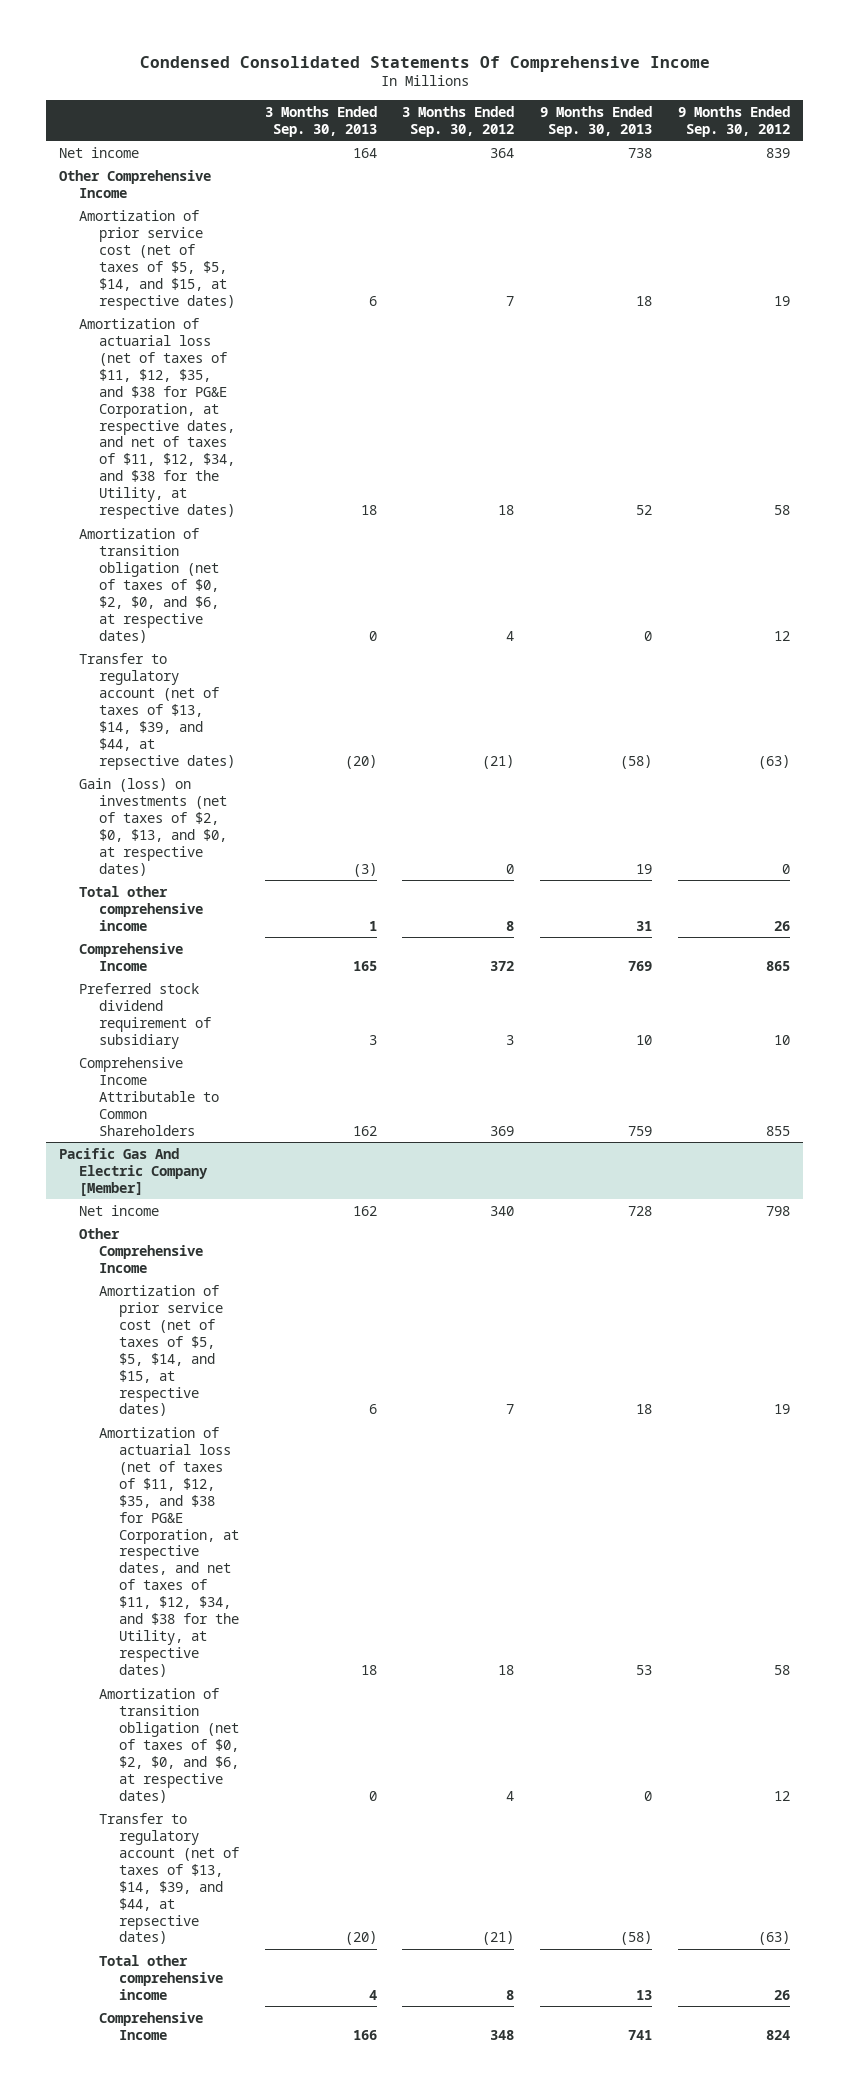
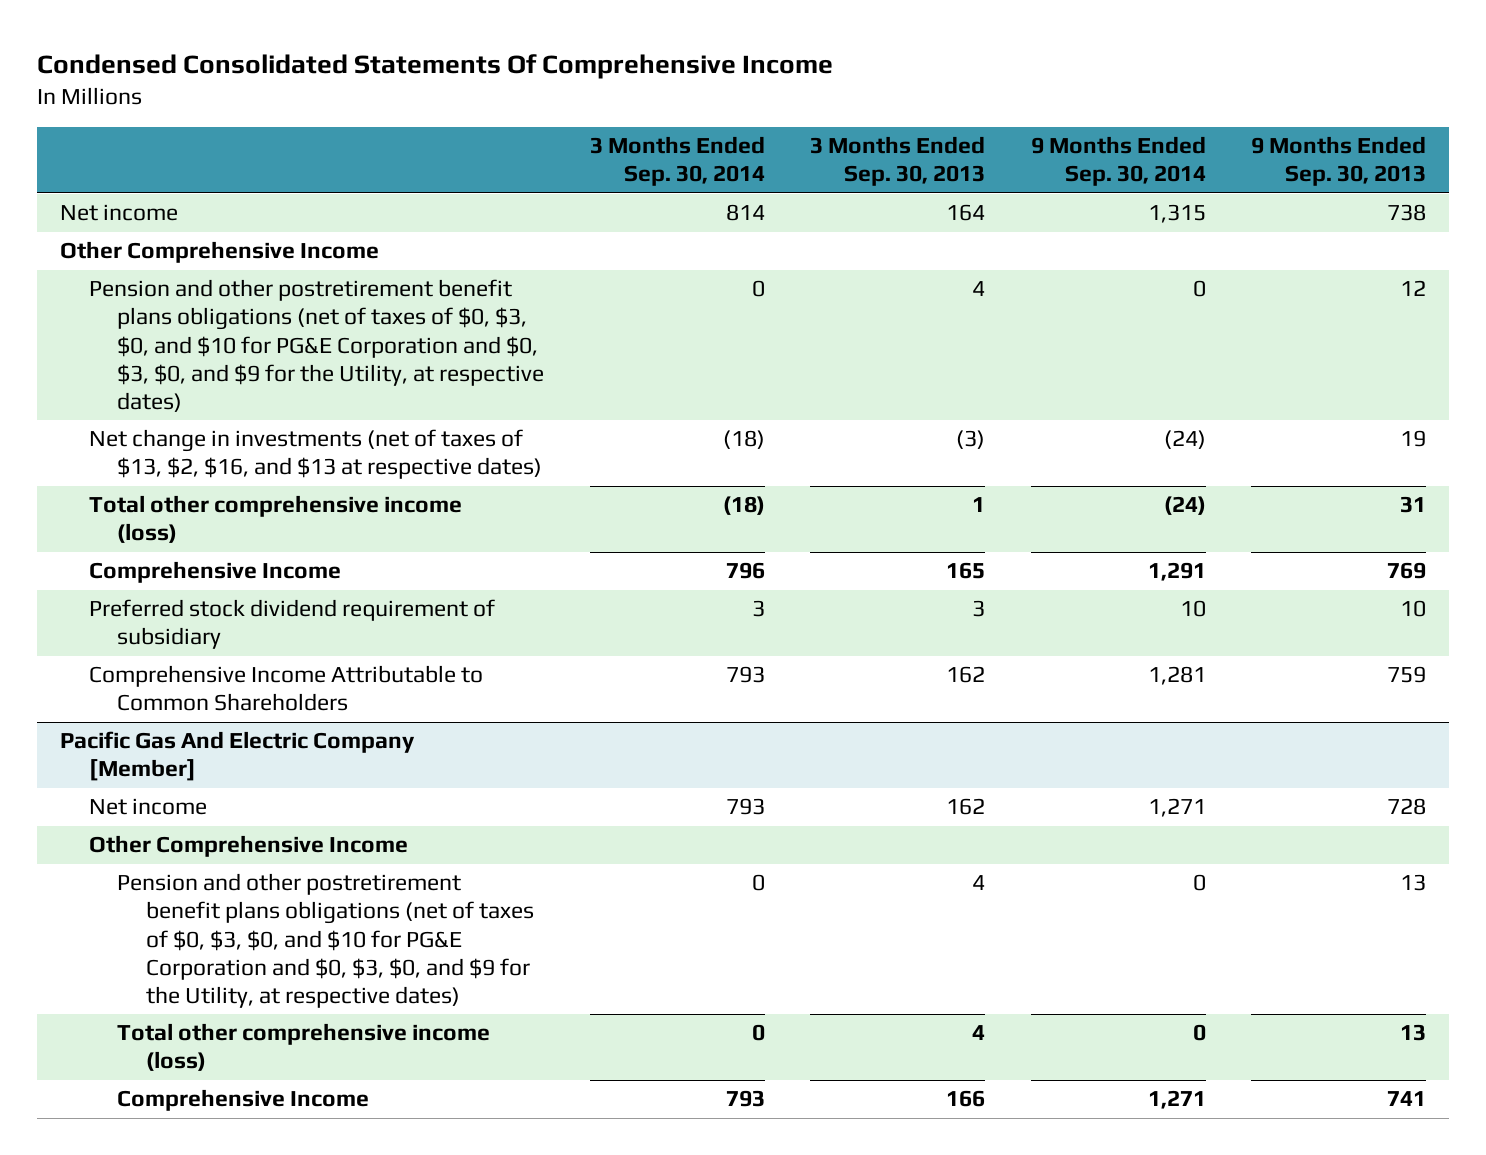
[402,105,515,137] 3 Months Ended Sep. 30, 2012 -> none
[678,105,791,137] 9 Months Ended Sep. 30, 2012 -> none
none -> [589,135,765,187] 3 Months Ended Sep. 30, 2014
none -> [1030,135,1206,187] 9 Months Ended Sep. 30, 2014
[78,317,235,520] Amortization of actuarial loss (net of taxes of $11, $12, $35, and $38 for PG&E Corporation, at respective dates, and net of taxes of $11, $12, $34, and $38 for the Utility, at respective dates) -> none
[78,527,219,643] Amortization of transition obligation (net of taxes of $0, $2, $0, and $6, at respective dates) -> none
[78,652,235,770] Transfer to regulatory account (net of taxes of $13, $14, $39, and $44, at repsective dates) -> none
[78,209,235,310] Amortization of prior service cost (net of taxes of $5, $5, $14, and $15, at respective dates) -> [88,279,545,413] Pension and other postretirement benefit plans obligations (net of taxes of $0, $3, $0, and $10 for PG&E Corporation and $0, $3, $0, and $9 for the Utility, at respective dates)
[368,295,377,306] 6 -> [972,281,986,297] 4
[636,295,653,306] 18 -> [1400,280,1427,297] 12
[78,777,227,876] Gain (loss) on investments (net of taxes of $2, $0, $13, and $0, at respective dates) -> [88,429,543,480] Net change in investments (net of taxes of $13, $2, $16, and $13 at respective dates)
[78,885,203,931] Total other comprehensive income -> [88,495,462,544] Total other comprehensive income (loss)
[98,1426,239,1678] Amortization of actuarial loss (net of taxes of $11, $12, $35, and $38 for PG&E Corporation, at respective dates, and net of taxes of $11, $12, $34, and $38 for the Utility, at respective dates) -> none
[98,1687,239,1803] Amortization of transition obligation (net of taxes of $0, $2, $0, and $6, at respective dates) -> none
[98,1812,239,1945] Transfer to regulatory account (net of taxes of $13, $14, $39, and $44, at repsective dates) -> none
[98,1284,223,1417] Amortization of prior service cost (net of taxes of $5, $5, $14, and $15, at respective dates) -> [117,873,535,1009] Pension and other postretirement benefit plans obligations (net of taxes of $0, $3, $0, and $10 for PG&E Corporation and $0, $3, $0, and $9 for the Utility, at respective dates)
[368,1404,377,1415] 6 -> [972,875,986,891] 4
[636,1404,653,1415] 18 -> [1400,874,1427,892] 13
[98,1954,223,2000] Total other comprehensive income -> [117,1023,491,1072] Total other comprehensive income (loss)

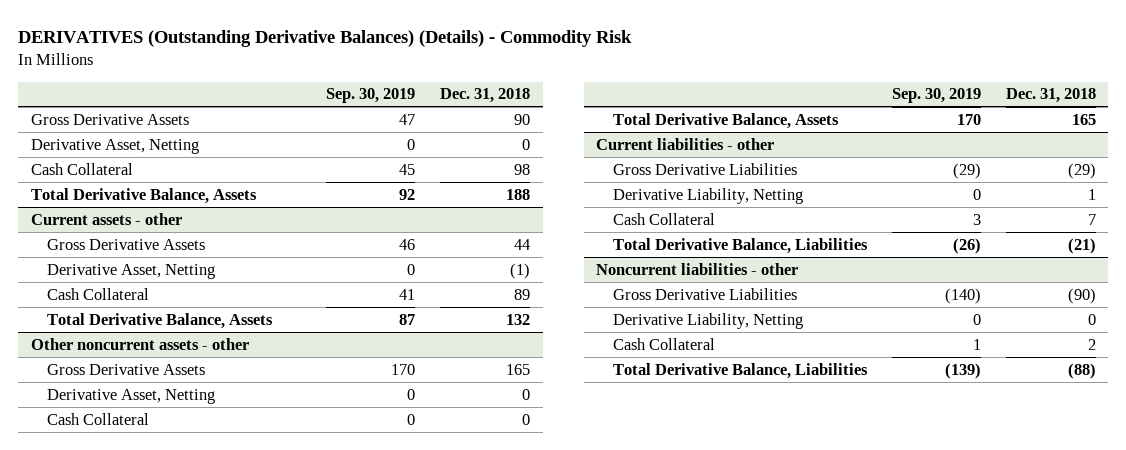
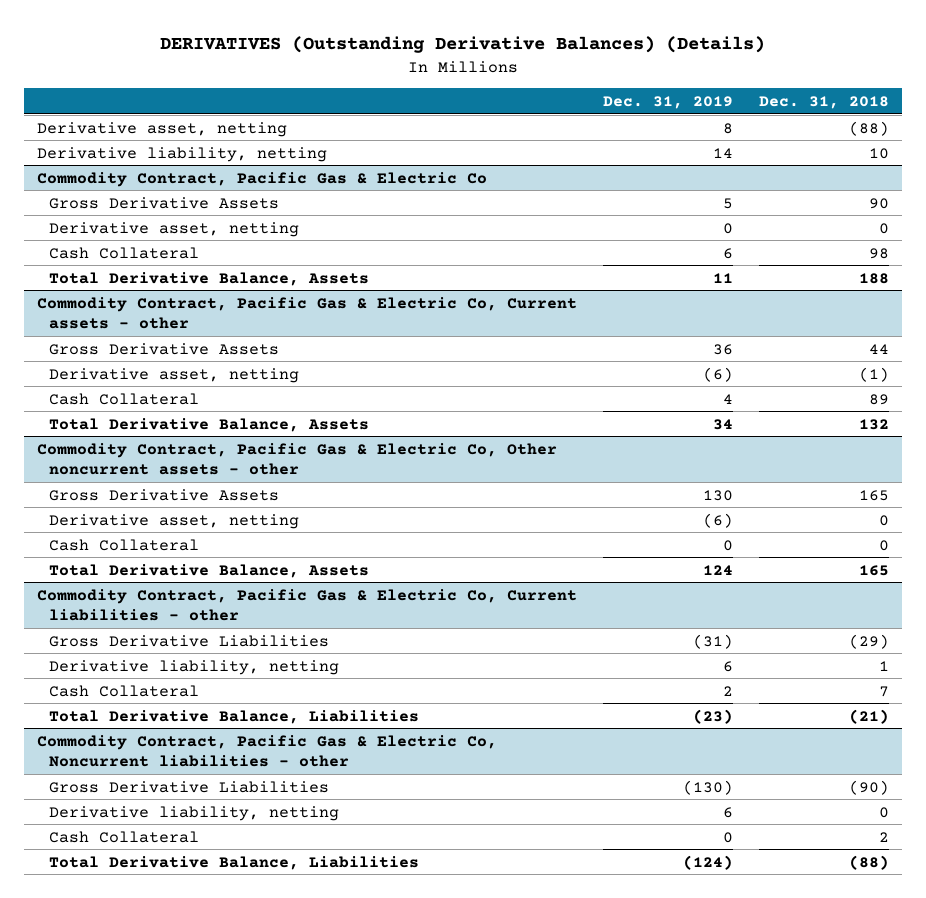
[18,30,633,48] DERIVATIVES (Outstanding Derivative Balances) (Details) - Commodity Risk -> [160,36,766,54] DERIVATIVES (Outstanding Derivative Balances) (Details)
[326,88,416,104] Sep. 30, 2019 -> none
none -> [603,95,734,109] Dec. 31, 2019
none -> [36,121,287,137] Derivative asset, netting
none -> [36,146,327,162] Derivative liability, netting
none -> [36,171,487,187] Commodity Contract, Pacific Gas & Electric Co
[30,138,199,154] Derivative Asset, Netting -> [49,221,300,237] Derivative asset, netting
[30,212,182,225] Current assets - other -> none
none -> [36,296,577,329] Commodity Contract, Pacific Gas & Electric Co, Current assets - other
[47,263,216,279] Derivative Asset, Netting -> [49,367,300,383] Derivative asset, netting
[30,337,249,350] Other noncurrent assets - other -> none
none -> [36,442,557,475] Commodity Contract, Pacific Gas & Electric Co, Other noncurrent assets - other
[47,388,216,404] Derivative Asset, Netting -> [49,513,300,529] Derivative asset, netting
[596,137,775,150] Current liabilities - other -> none
none -> [36,588,577,621] Commodity Contract, Pacific Gas & Electric Co, Current liabilities - other
[612,187,803,204] Derivative Liability, Netting -> [49,659,340,675] Derivative liability, netting
[596,262,799,275] Noncurrent liabilities - other -> none
none -> [36,734,497,767] Commodity Contract, Pacific Gas & Electric Co, Noncurrent liabilities - other
[612,312,803,329] Derivative Liability, Netting -> [49,805,340,821] Derivative liability, netting

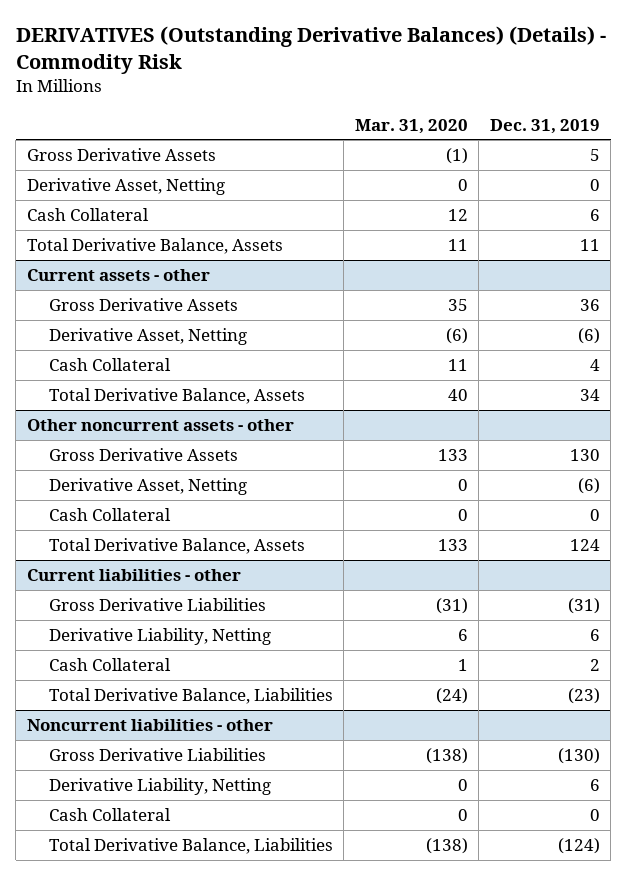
[160,36,766,54] DERIVATIVES (Outstanding Derivative Balances) (Details) -> [15,26,606,74] DERIVATIVES (Outstanding Derivative Balances) (Details) - Commodity Risk
[759,95,890,109] Dec. 31, 2018 -> none
none -> [354,118,468,134] Mar. 31, 2020
[36,121,287,137] Derivative asset, netting -> none
[36,146,327,162] Derivative liability, netting -> none
[36,171,487,187] Commodity Contract, Pacific Gas & Electric Co -> none
[49,221,300,237] Derivative asset, netting -> [26,178,225,196] Derivative Asset, Netting
[36,296,577,329] Commodity Contract, Pacific Gas & Electric Co, Current assets - other -> none
none -> [26,269,210,282] Current assets - other
[49,367,300,383] Derivative asset, netting -> [48,328,247,346] Derivative Asset, Netting
[36,442,557,475] Commodity Contract, Pacific Gas & Electric Co, Other noncurrent assets - other -> none
none -> [26,419,294,432] Other noncurrent assets - other
[49,513,300,529] Derivative asset, netting -> [48,478,247,496] Derivative Asset, Netting
[36,588,577,621] Commodity Contract, Pacific Gas & Electric Co, Current liabilities - other -> none
none -> [26,569,241,582] Current liabilities - other
[49,659,340,675] Derivative liability, netting -> [48,628,271,646] Derivative Liability, Netting
[36,734,497,767] Commodity Contract, Pacific Gas & Electric Co, Noncurrent liabilities - other -> none
none -> [26,719,273,732] Noncurrent liabilities - other
[49,805,340,821] Derivative liability, netting -> [48,778,271,796] Derivative Liability, Netting

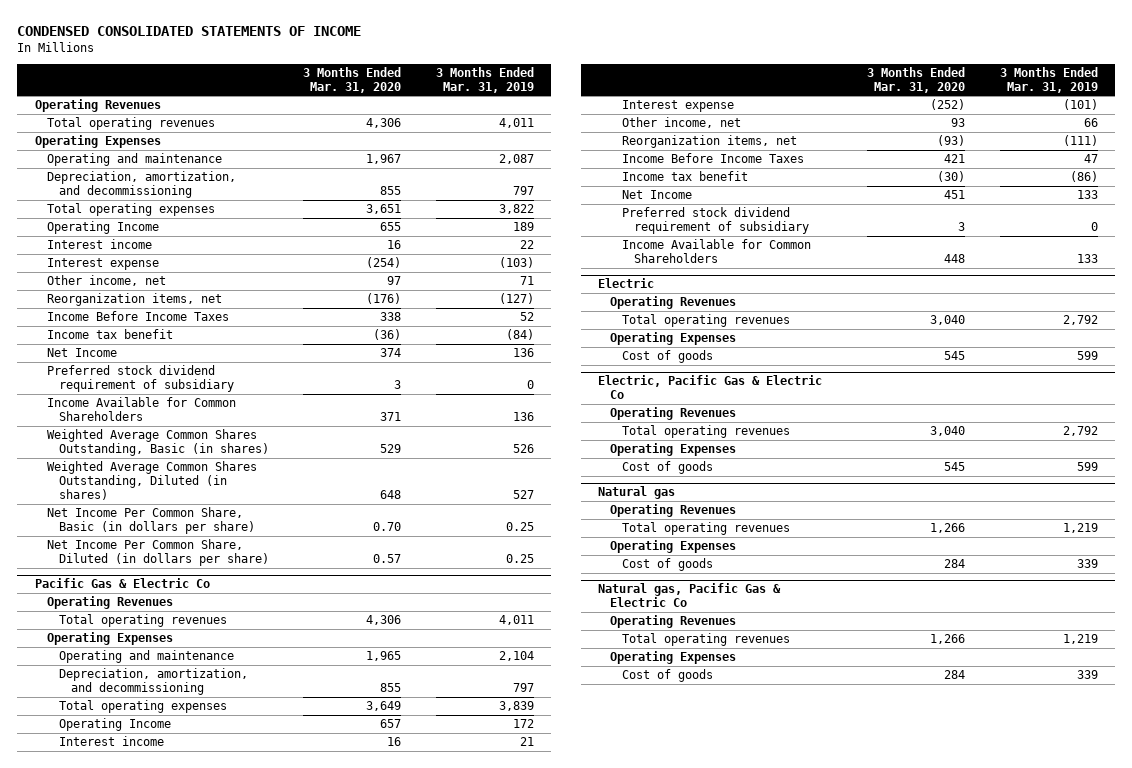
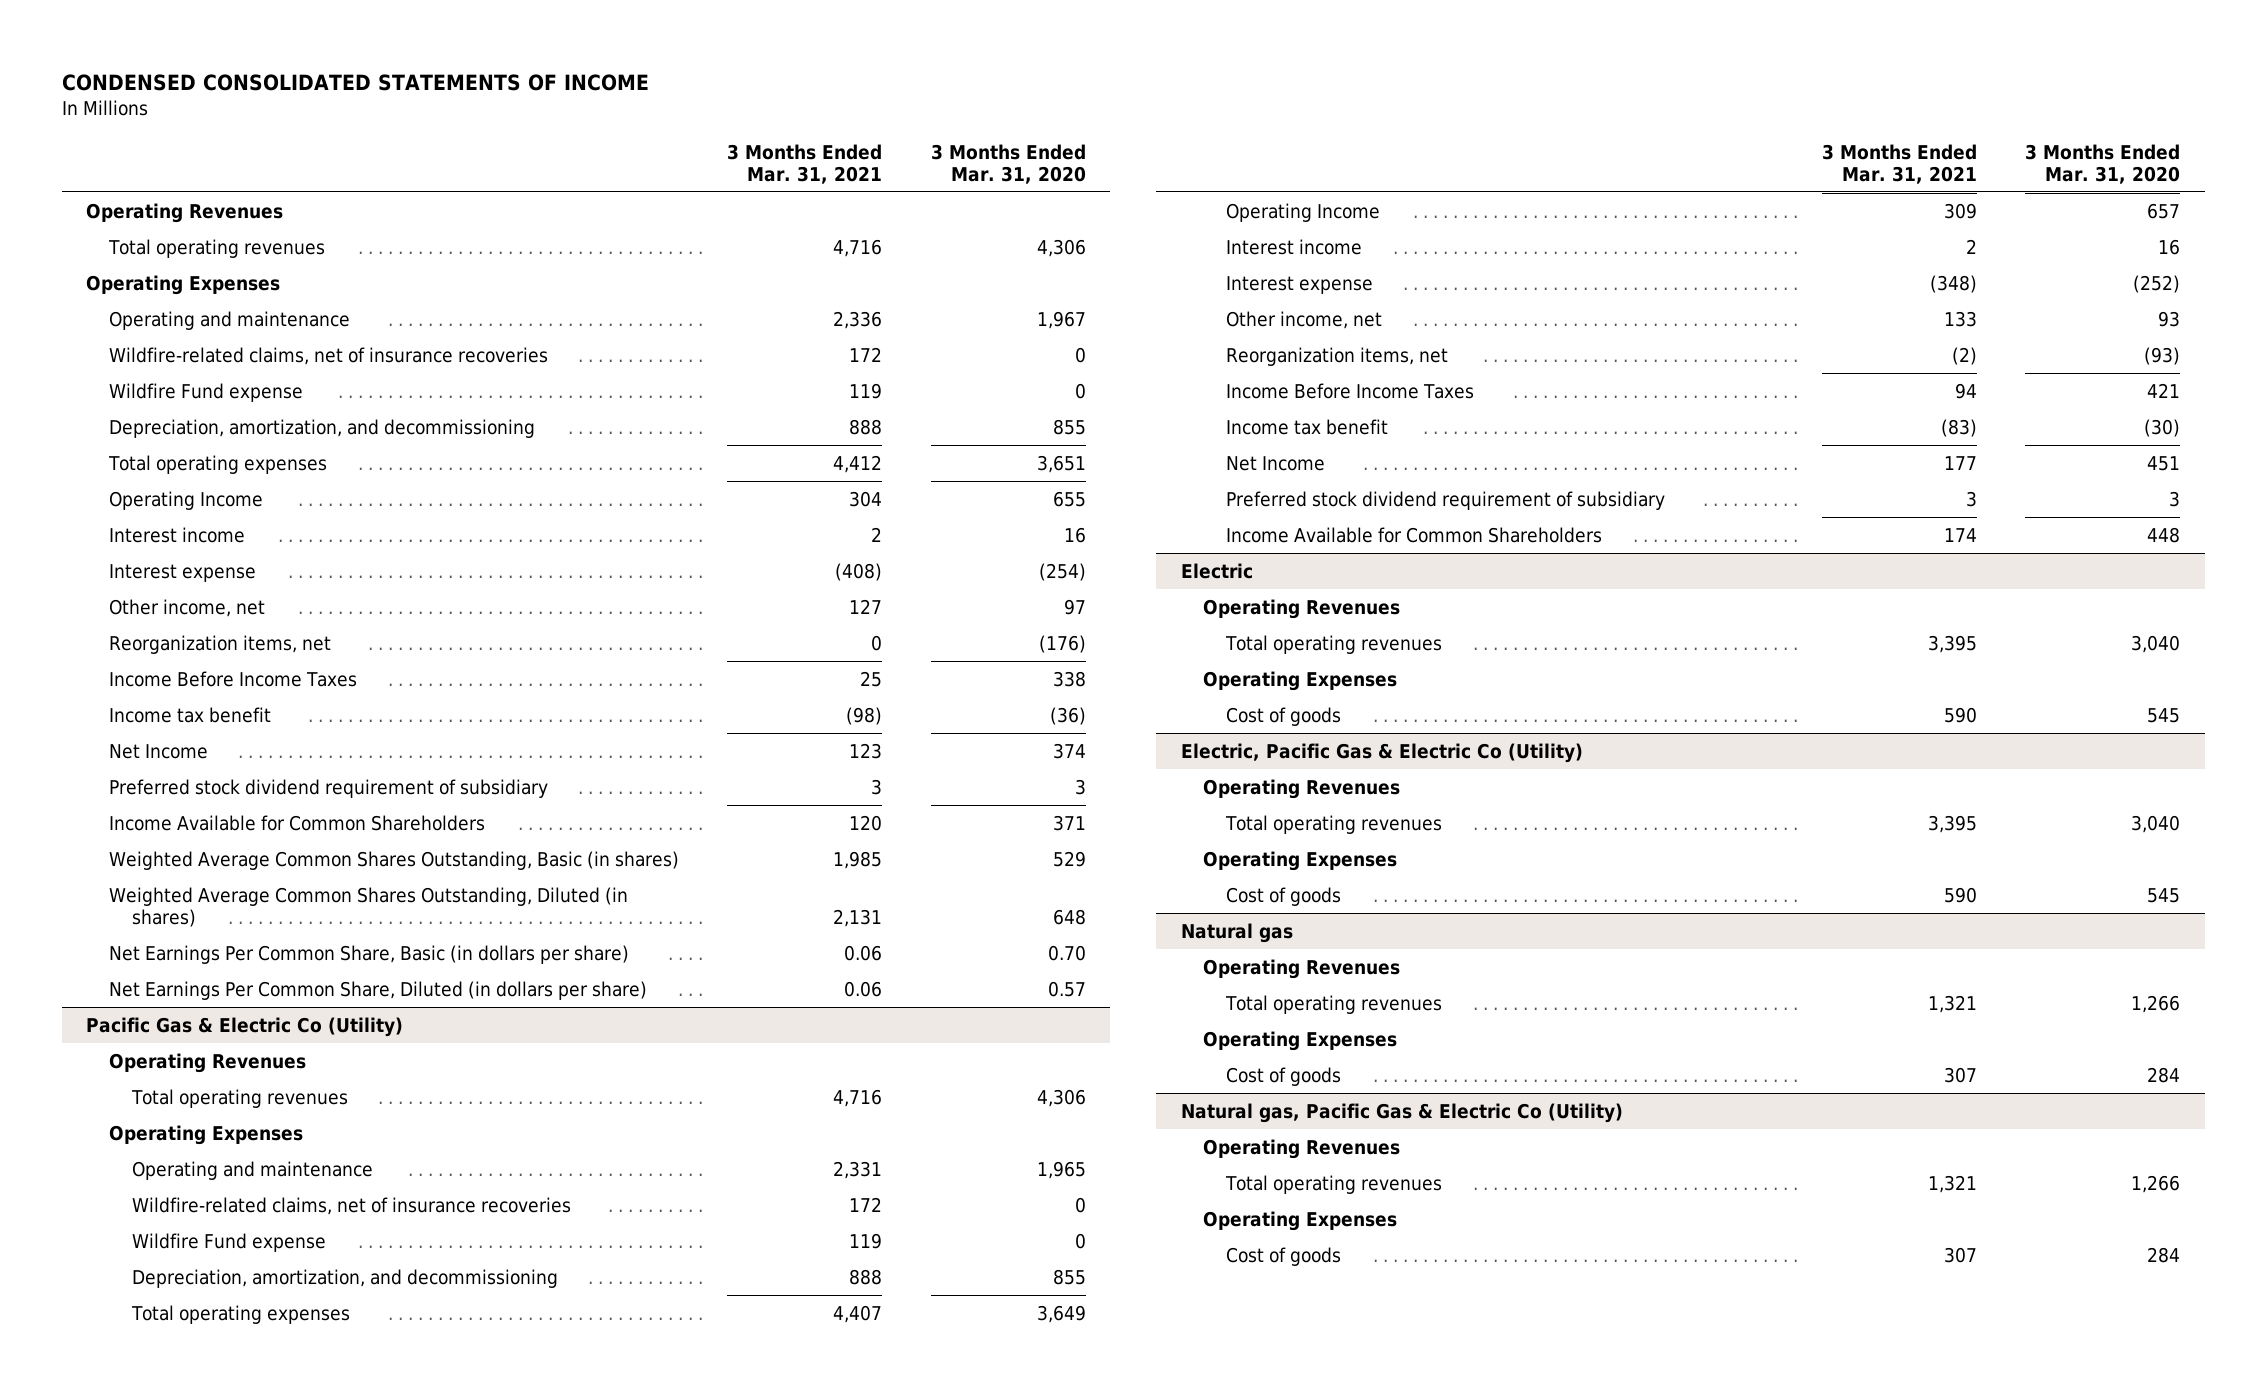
[435,66,534,93] 3 Months Ended Mar. 31, 2019 -> none
none -> [727,143,883,184] 3 Months Ended Mar. 31, 2021
none -> [108,346,548,365] Wildfire-related claims, net of insurance recoveries
none -> [108,382,303,402] Wildfire Fund expense
[46,507,255,535] Net Income Per Common Share, Basic (in dollars per share) -> [108,944,629,964] Net Earnings Per Common Share, Basic (in dollars per share)
[46,539,269,567] Net Income Per Common Share, Diluted (in dollars per share) -> [108,980,647,1000] Net Earnings Per Common Share, Diluted (in dollars per share)
[34,578,210,589] Pacific Gas & Electric Co -> [86,1016,404,1037] Pacific Gas & Electric Co (Utility)
none -> [131,1196,571,1215] Wildfire-related claims, net of insurance recoveries
none -> [131,1232,326,1252] Wildfire Fund expense
[598,375,823,400] Electric, Pacific Gas & Electric Co -> [1180,742,1583,763] Electric, Pacific Gas & Electric Co (Utility)
[598,583,782,608] Natural gas, Pacific Gas & Electric Co -> [1180,1102,1623,1123] Natural gas, Pacific Gas & Electric Co (Utility)

